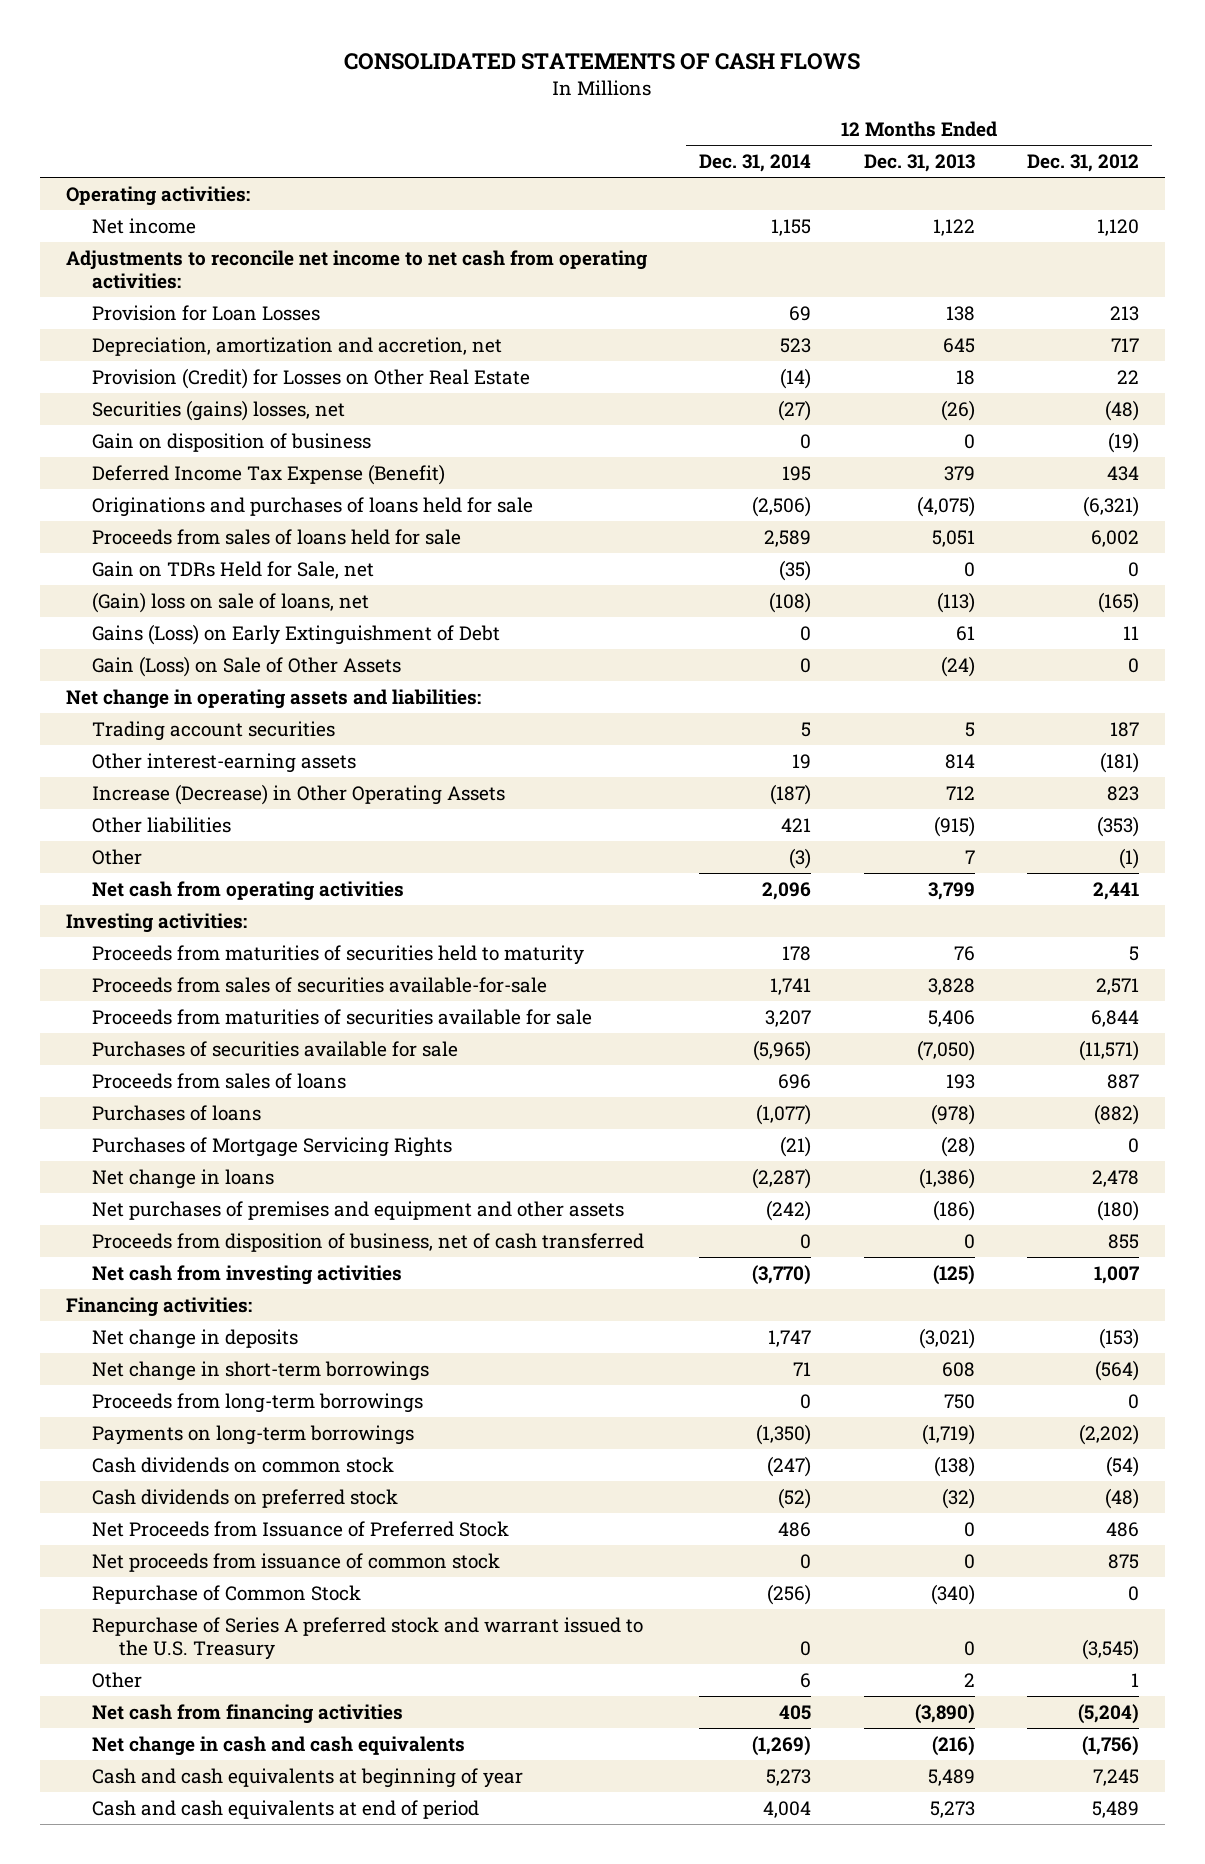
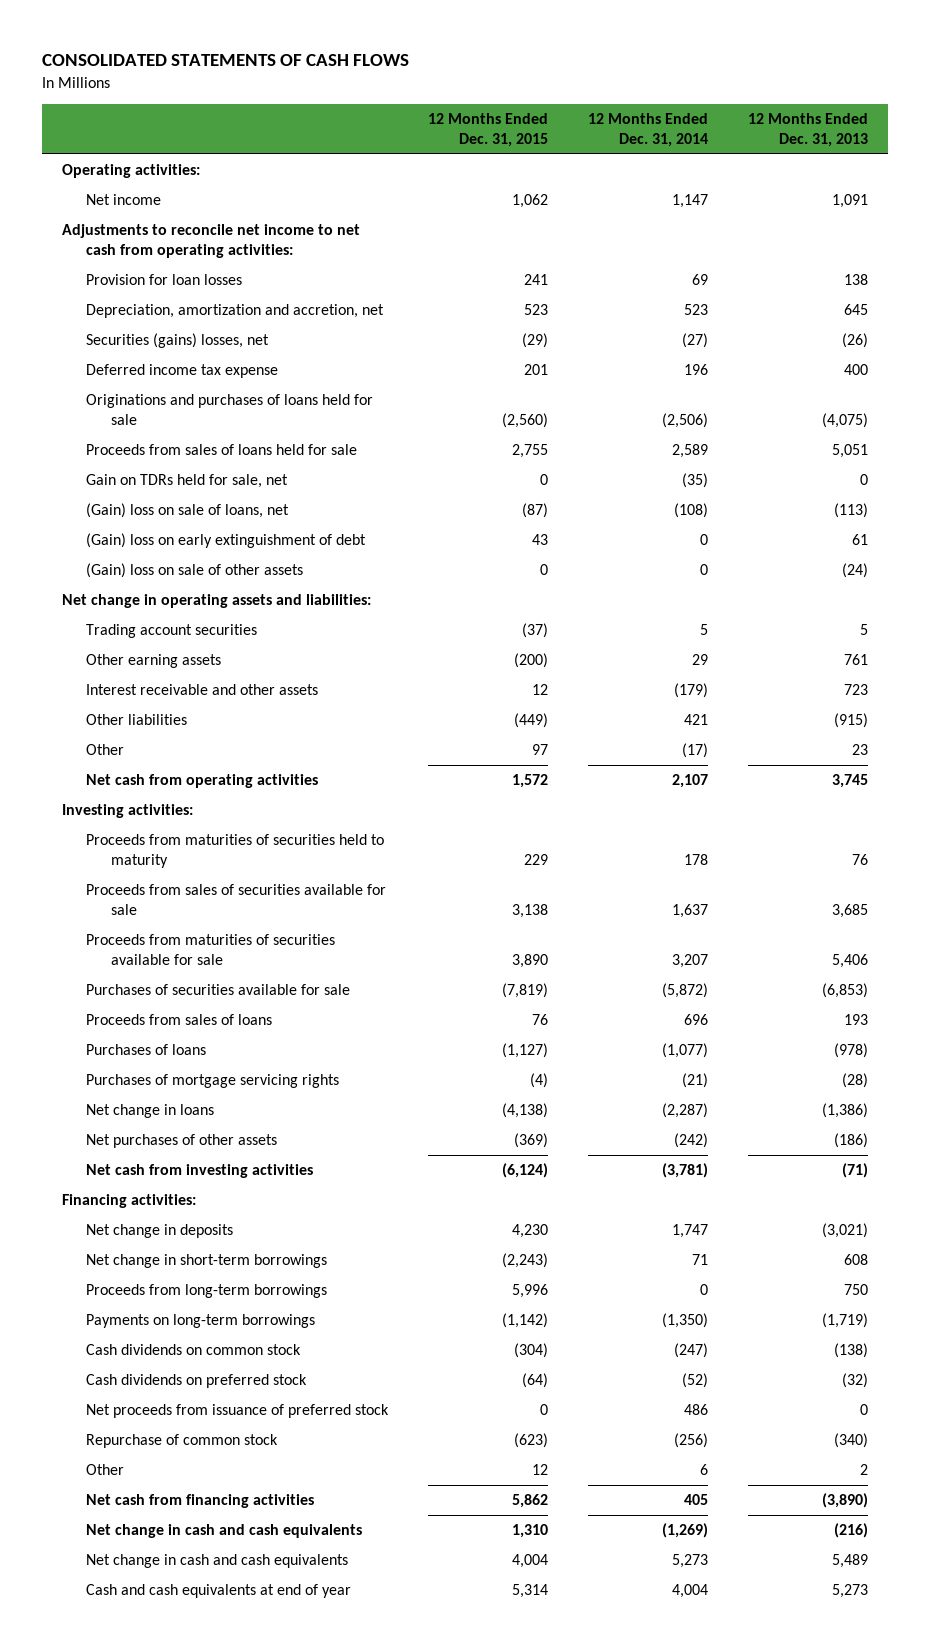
[1026,154,1139,173] Dec. 31, 2012 -> none
none -> [428,113,549,147] 12 Months Ended Dec. 31, 2015
[771,218,812,236] 1,155 -> [672,194,709,209] 1,147
[932,218,975,236] 1,122 -> [831,194,868,209] 1,091
[92,304,321,321] Provision for Loan Losses -> [86,274,243,286] Provision for loan losses
[92,367,531,389] Provision (Credit) for Losses on Other Real Estate -> none
[92,432,372,452] Gain on disposition of business -> none
[92,463,446,485] Deferred Income Tax Expense (Benefit) -> [86,364,279,379] Deferred income tax expense
[782,465,812,481] 195 -> [684,364,709,376] 196
[943,465,975,481] 379 -> [843,364,868,376] 400
[92,560,375,579] Gain on TDRs Held for Sale, net -> [86,474,289,489] Gain on TDRs held for sale, net
[92,623,501,645] Gains (Loss) on Early Extinguishment of Debt -> [86,533,367,549] (Gain) loss on early extinguishment of debt
[92,655,402,677] Gain (Loss) on Sale of Other Assets -> [86,563,304,579] (Gain) loss on sale of other assets
[92,752,357,773] Other interest-earning assets -> [86,654,222,669] Other earning assets
[792,753,812,769] 19 -> [692,654,709,666] 29
[944,753,975,769] 814 -> [843,654,868,666] 761
[92,783,506,805] Increase (Decrease) in Other Operating Assets -> [86,684,319,696] Interest receivable and other assets
[770,783,812,805] (187) -> [674,683,709,699] (179)
[945,785,975,800] 712 -> [843,684,868,696] 723
[789,847,812,869] (3) -> [682,743,709,759] (17)
[964,849,975,864] 7 -> [851,744,868,756] 23
[762,881,812,900] 2,096 -> [672,774,709,789] 2,107
[927,881,975,900] 3,799 -> [831,774,868,789] 3,745
[92,976,548,993] Proceeds from sales of securities available-for-sale -> [86,884,387,915] Proceeds from sales of securities available for sale
[770,977,812,995] 1,741 -> [672,903,709,918] 1,637
[927,977,975,995] 3,828 -> [831,903,868,918] 3,685
[753,1039,812,1061] (5,965) -> [662,983,709,999] (5,872)
[916,1039,975,1061] (7,050) -> [821,983,868,999] (6,853)
[92,1136,453,1157] Purchases of Mortgage Servicing Rights -> [86,1074,340,1089] Purchases of mortgage servicing rights
[92,1232,645,1252] Proceeds from disposition of business, net of cash transferred -> none
[92,1200,625,1220] Net purchases of premises and equipment and other assets -> [86,1134,278,1149] Net purchases of other assets
[752,1264,812,1285] (3,770) -> [662,1163,709,1179] (3,781)
[932,1264,975,1285] (125) -> [841,1163,868,1179] (71)
[92,1552,501,1572] Net proceeds from issuance of common stock -> none
[92,1616,644,1661] Repurchase of Series A preferred stock and warrant issued to the U.S. Treasury -> none
[92,1520,510,1537] Net Proceeds from Issuance of Preferred Stock -> [86,1404,390,1419] Net proceeds from issuance of preferred stock
[92,1584,362,1604] Repurchase of Common Stock -> [86,1434,279,1449] Repurchase of common stock
[92,1767,524,1788] Cash and cash equivalents at beginning of year -> [86,1554,349,1569] Net change in cash and cash equivalents
[92,1799,480,1819] Cash and cash equivalents at end of period -> [86,1584,352,1599] Cash and cash equivalents at end of year

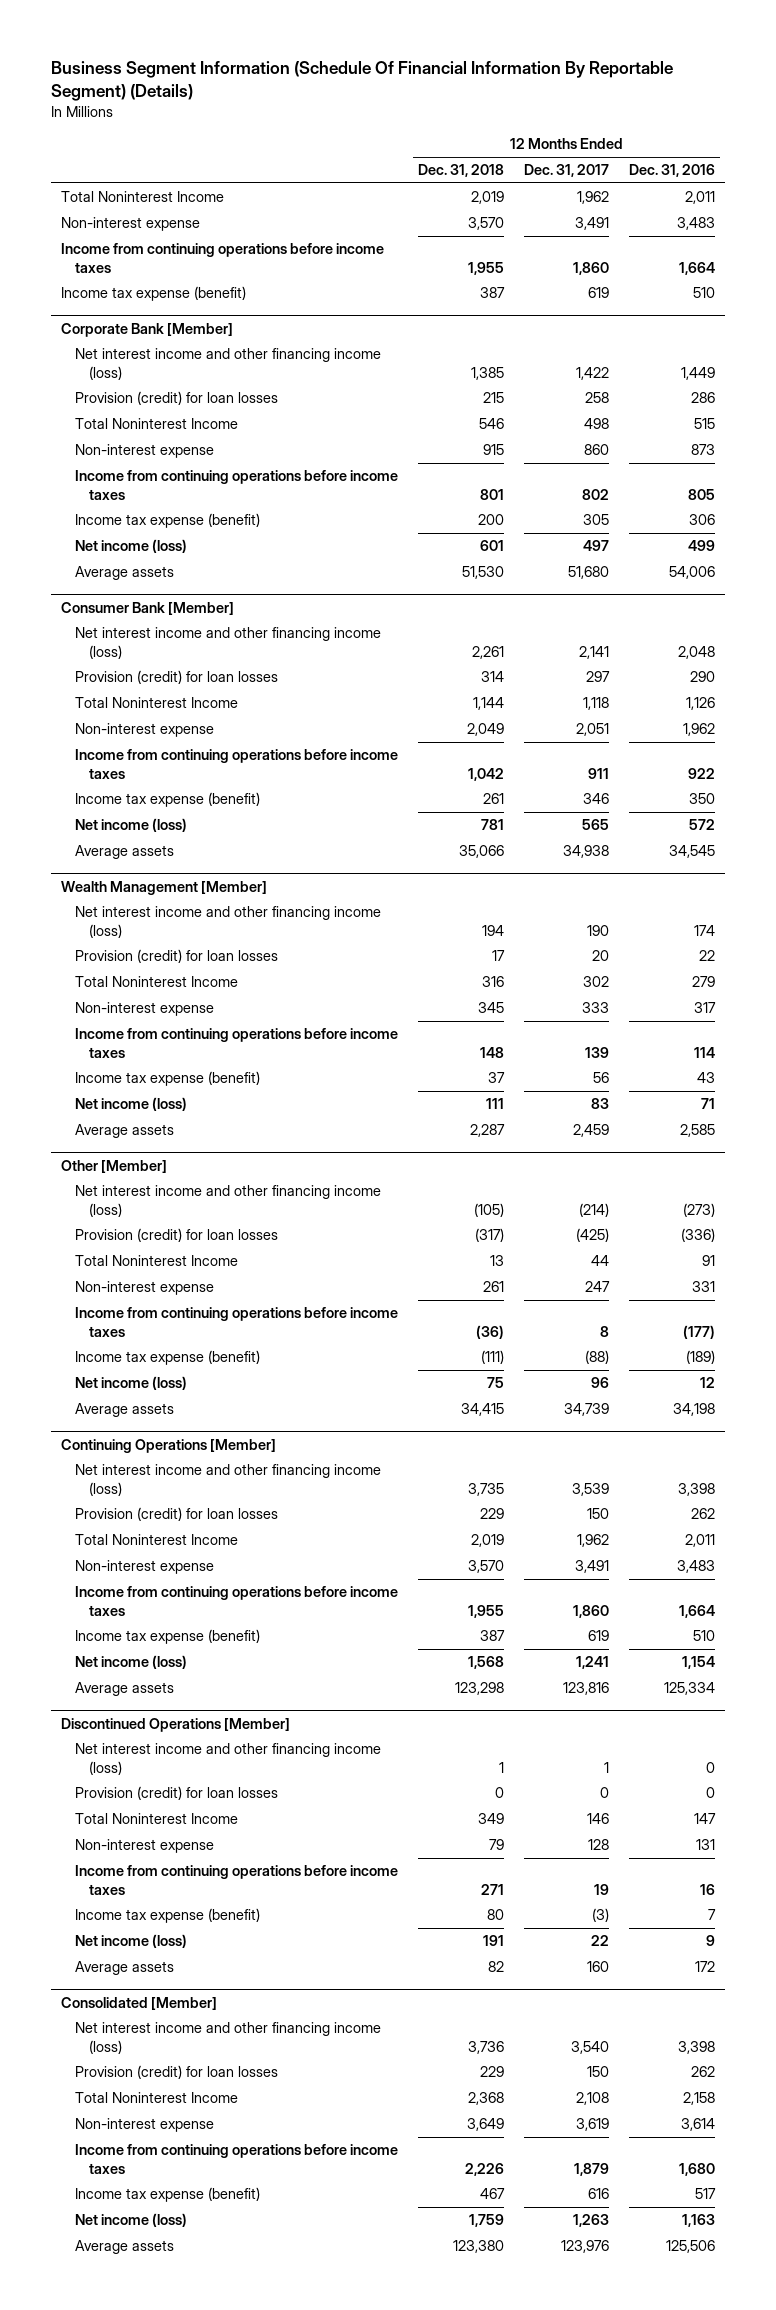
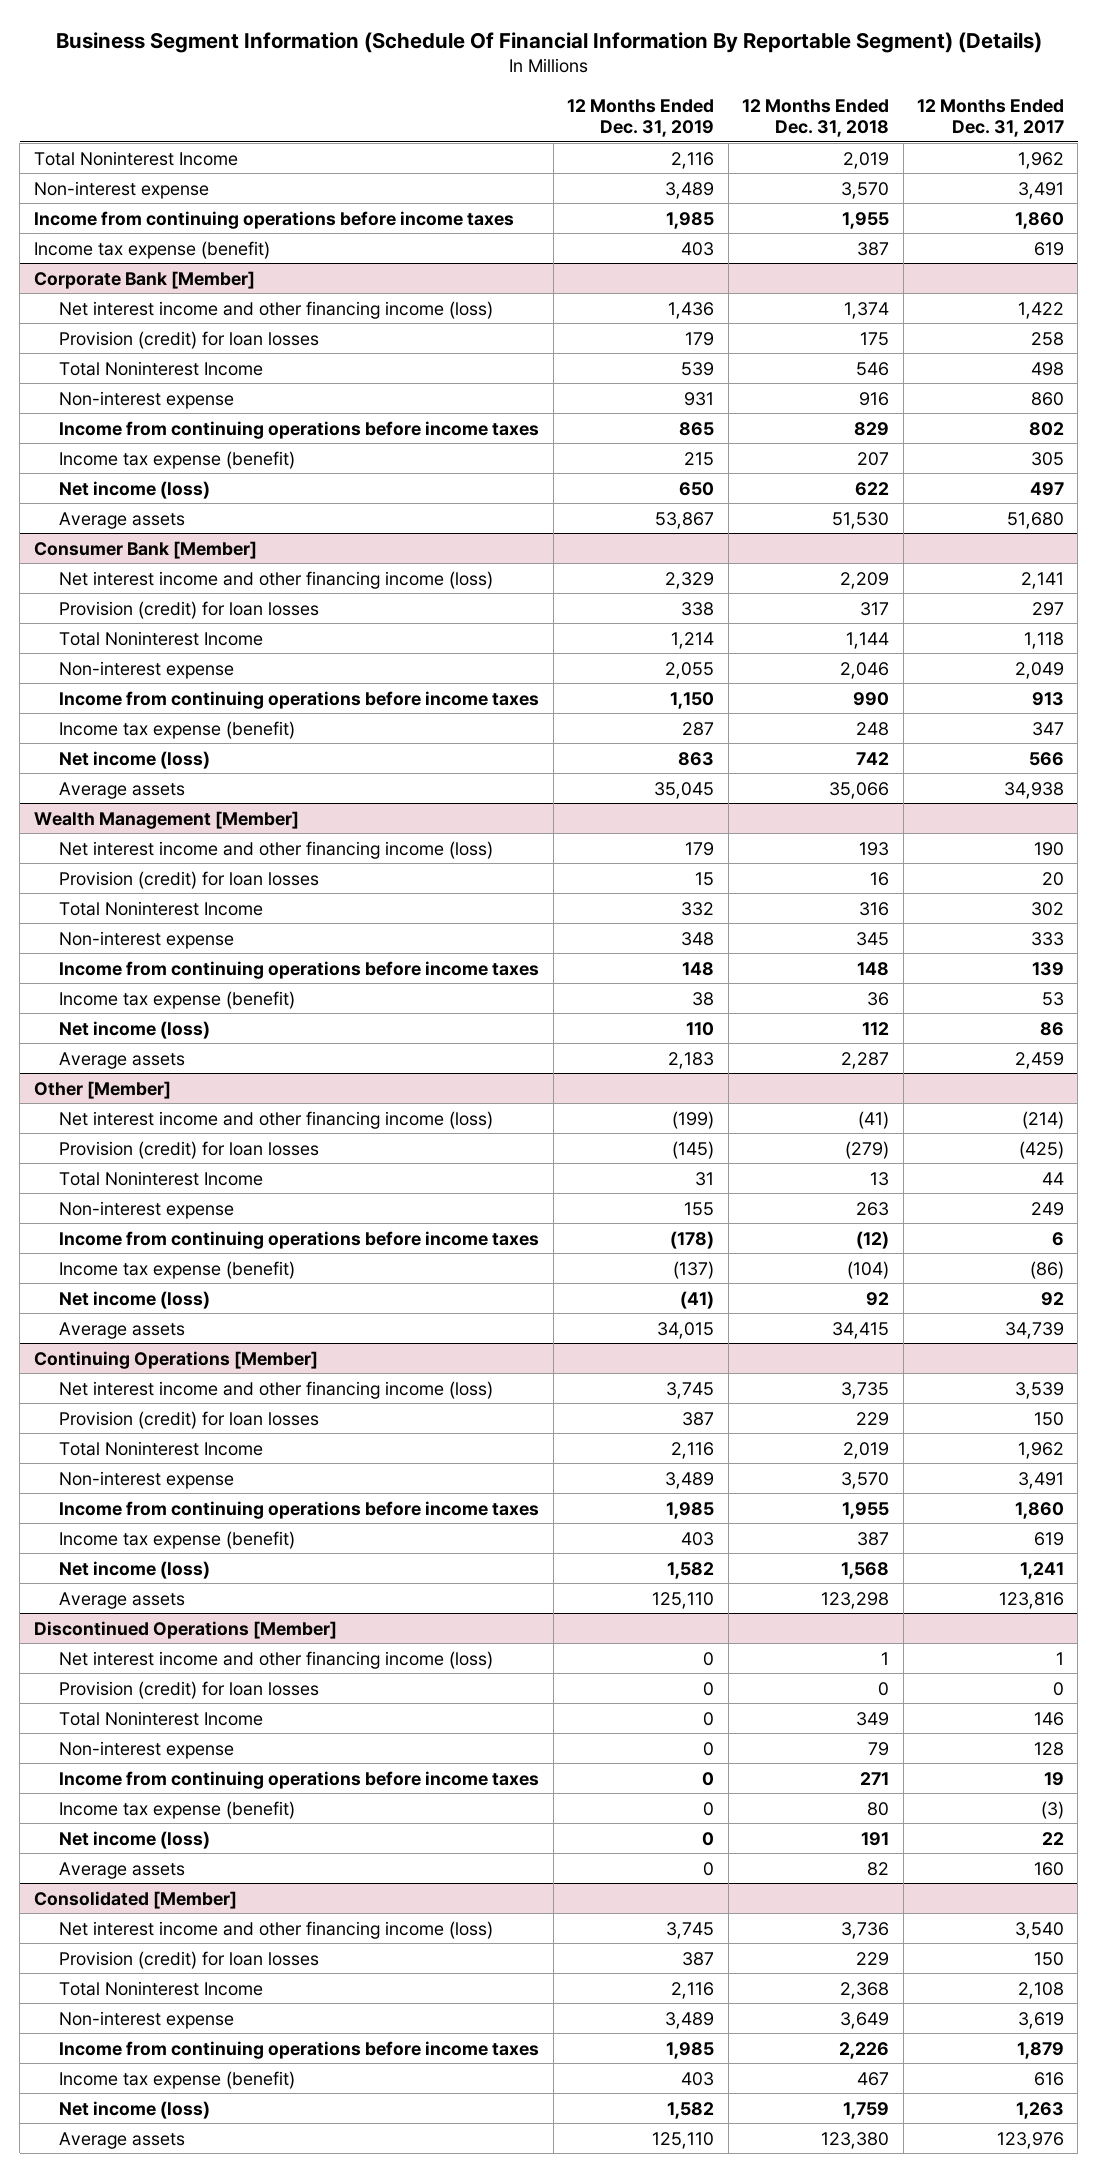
[629,164,716,178] Dec. 31, 2016 -> none
none -> [567,99,715,138] 12 Months Ended Dec. 31, 2019
[471,366,505,380] 1,385 -> [844,301,890,319] 1,374
[483,392,505,404] 215 -> [860,331,890,346] 175
[483,444,505,456] 915 -> [859,391,890,406] 916
[480,488,505,500] 801 -> [854,421,890,436] 829
[478,514,505,526] 200 -> [857,451,890,466] 207
[480,540,505,552] 601 -> [855,481,890,496] 622
[472,645,505,659] 2,261 -> [840,571,890,589] 2,209
[481,671,505,683] 314 -> [860,601,890,616] 317
[467,723,505,737] 2,049 -> [840,661,890,679] 2,046
[576,723,610,737] 2,051 -> [1014,661,1064,679] 2,049
[468,767,505,781] 1,042 -> [853,691,890,706] 990
[588,767,610,779] 911 -> [1031,691,1064,706] 913
[483,793,505,805] 261 -> [856,721,890,736] 248
[583,793,610,805] 346 -> [1031,721,1064,736] 347
[481,819,505,831] 781 -> [856,751,890,765] 742
[582,819,610,831] 565 -> [1028,751,1064,766] 566
[482,924,505,936] 194 -> [859,841,890,856] 193
[492,950,506,962] 17 -> [870,871,890,886] 16
[488,1072,506,1084] 37 -> [867,991,890,1006] 36
[593,1072,610,1084] 56 -> [1041,991,1064,1006] 53
[486,1098,505,1110] 111 -> [862,1021,890,1035] 112
[591,1098,610,1110] 83 -> [1039,1021,1064,1036] 86
[474,1202,505,1217] (105) -> [858,1110,890,1129] (41)
[475,1228,505,1243] (317) -> [845,1140,890,1159] (279)
[483,1281,505,1293] 261 -> [856,1201,890,1216] 263
[585,1281,611,1293] 247 -> [1030,1201,1064,1216] 249
[476,1324,505,1339] (36) -> [856,1230,890,1249] (12)
[600,1325,610,1337] 8 -> [1051,1231,1064,1246] 6
[481,1350,505,1365] (111) -> [847,1260,890,1279] (104)
[585,1350,610,1365] (88) -> [1029,1260,1064,1279] (86)
[487,1377,505,1389] 75 -> [866,1291,890,1306] 92
[591,1377,610,1389] 96 -> [1040,1291,1064,1306] 92

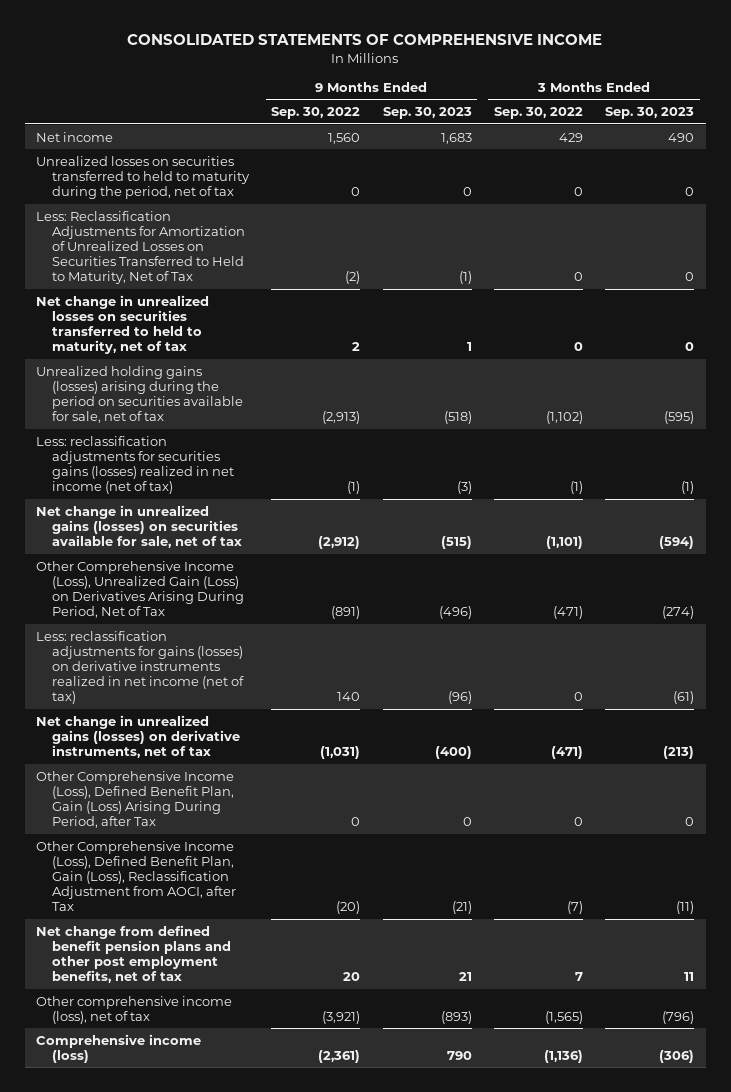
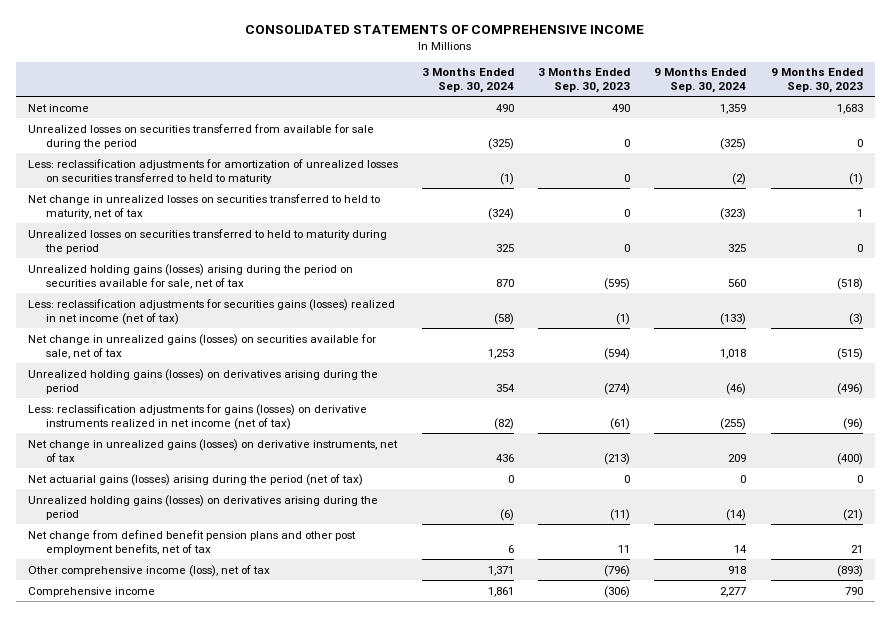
[271,107,361,120] Sep. 30, 2022 -> none
[494,107,584,120] Sep. 30, 2022 -> none
none -> [422,68,515,94] 3 Months Ended Sep. 30, 2024
none -> [654,68,747,94] 9 Months Ended Sep. 30, 2024
[36,155,250,200] Unrealized losses on securities transferred to held to maturity during the period, net of tax -> none
none -> [27,123,374,149] Unrealized losses on securities transferred from available for sale during the period
[36,210,245,285] Less: Reclassification Adjustments for Amortization of Unrealized Losses on Securities Transferred to Held to Maturity, Net of Tax -> [27,158,398,184] Less: reclassification adjustments for amortization of unrealized losses on securities transferred to held to maturity
none -> [27,228,387,254] Unrealized losses on securities transferred to held to maturity during the period
[36,560,244,619] Other Comprehensive Income (Loss), Unrealized Gain (Loss) on Derivatives Arising During Period, Net of Tax -> [27,368,378,394] Unrealized holding gains (losses) on derivatives arising during the period
[36,770,235,829] Other Comprehensive Income (Loss), Defined Benefit Plan, Gain (Loss) Arising During Period, after Tax -> [27,473,363,486] Net actuarial gains (losses) arising during the period (net of tax)
[36,840,236,912] Other Comprehensive Income (Loss), Defined Benefit Plan, Gain (Loss), Reclassification Adjustment from AOCI, after Tax -> [27,494,378,520] Unrealized holding gains (losses) on derivatives arising during the period
[36,1033,202,1063] Comprehensive income (loss) -> [27,586,155,597] Comprehensive income

